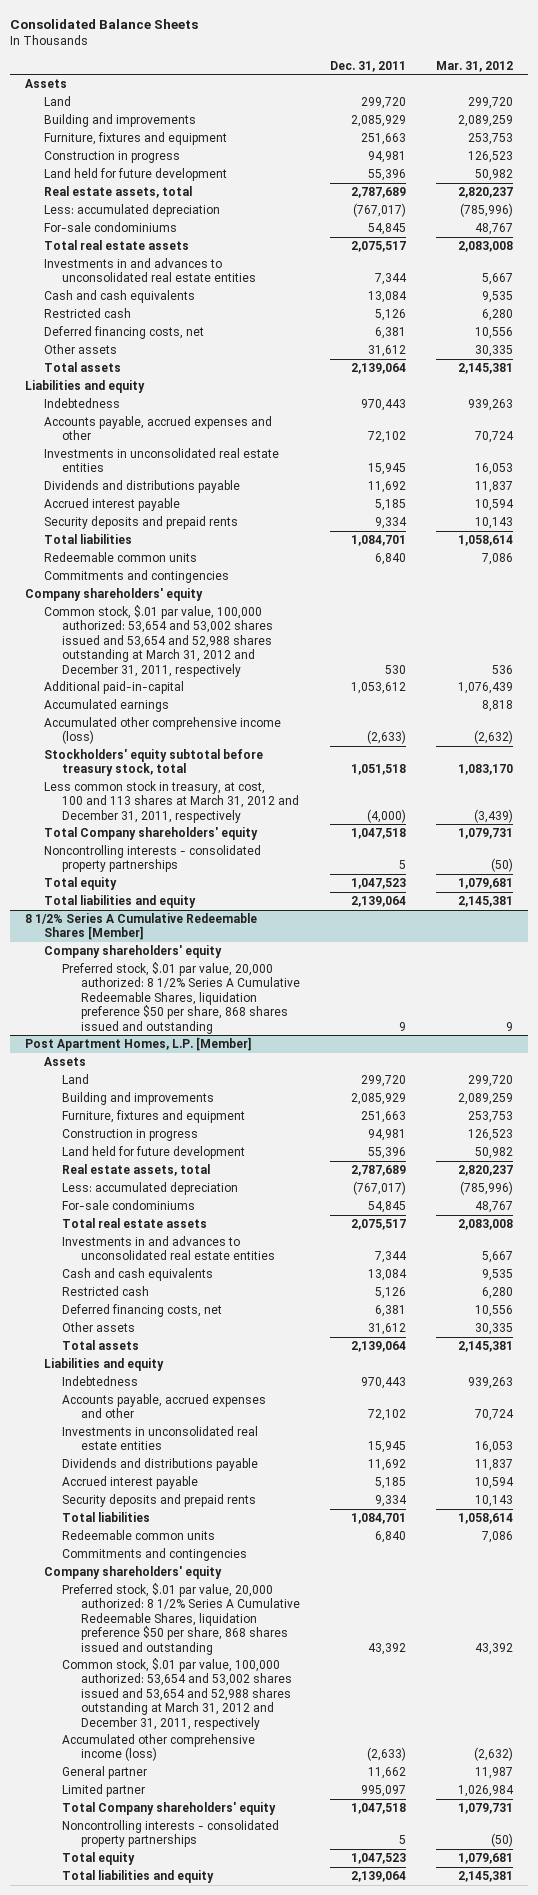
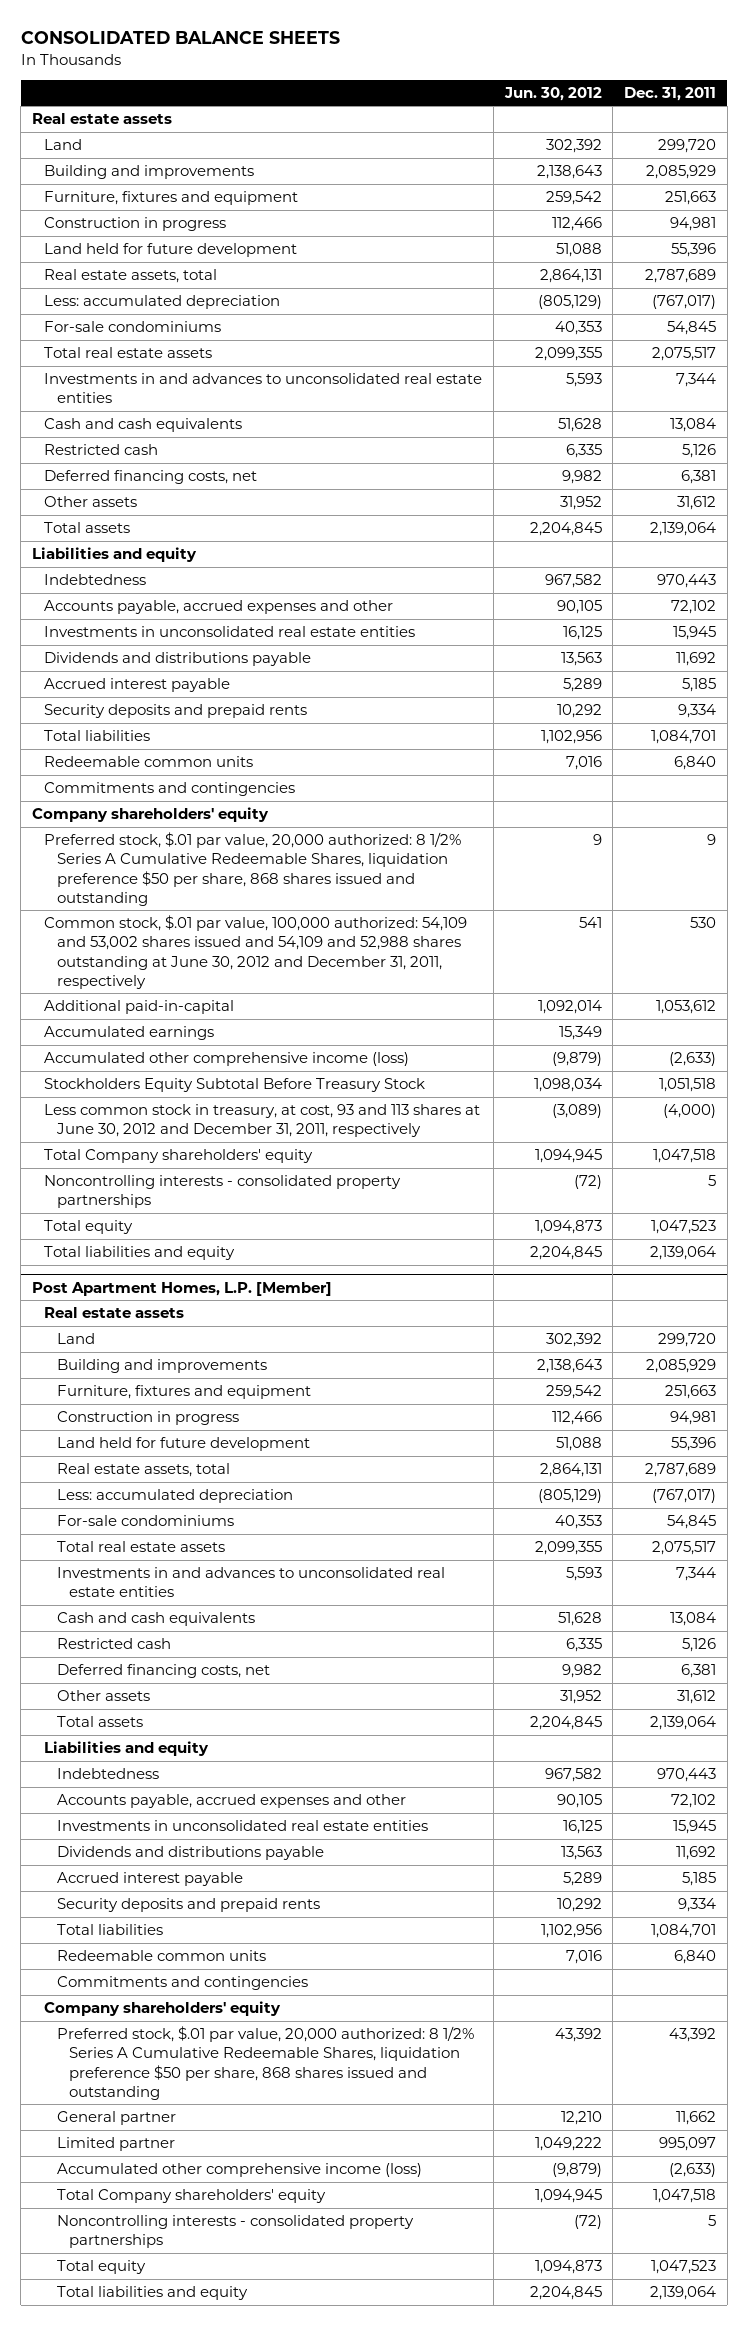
[10,18,199,29] Consolidated Balance Sheets -> [20,31,340,45] CONSOLIDATED BALANCE SHEETS
[435,60,513,72] Mar. 31, 2012 -> none
none -> [503,87,602,102] Jun. 30, 2012
[25,79,68,89] Assets -> none
none -> [31,113,172,125] Real estate assets
none -> [44,832,462,906] Preferred stock, $.01 par value, 20,000 authorized: 8 1/2% Series A Cumulative Redeemable Shares, liquidation preference $50 per share, 868 shares issued and outstanding
[43,605,274,677] Common stock, $.01 par value, 100,000 authorized: 53,654 and 53,002 shares issued and 53,654 and 52,988 shares outstanding at March 31, 2012 and December 31, 2011, respectively -> [44,915,468,989] Common stock, $.01 par value, 100,000 authorized: 54,109 and 53,002 shares issued and 54,109 and 52,988 shares outstanding at June 30, 2012 and December 31, 2011, respectively
[43,749,263,777] Stockholders' equity subtotal before treasury stock, total -> [44,1078,426,1093] Stockholders Equity Subtotal Before Treasury Stock
[43,781,300,823] Less common stock in treasury, at cost, 100 and 113 shares at March 31, 2012 and December 31, 2011, respectively -> [44,1104,481,1138] Less common stock in treasury, at cost, 93 and 113 shares at June 30, 2012 and December 31, 2011, respectively
[25,913,258,941] 8 1/2% Series A Cumulative Redeemable Shares [Member] -> none
[43,945,222,959] Company shareholders' equity -> none
[62,962,301,1034] Preferred stock, $.01 par value, 20,000 authorized: 8 1/2% Series A Cumulative Redeemable Shares, liquidation preference $50 per share, 868 shares issued and outstanding -> none
[43,1057,86,1067] Assets -> none
none -> [44,1307,185,1319] Real estate assets
[62,1658,293,1730] Common stock, $.01 par value, 100,000 authorized: 53,654 and 53,002 shares issued and 53,654 and 52,988 shares outstanding at March 31, 2012 and December 31, 2011, respectively -> none
[62,1734,256,1762] Accumulated other comprehensive income (loss) -> [56,2163,422,2178] Accumulated other comprehensive income (loss)

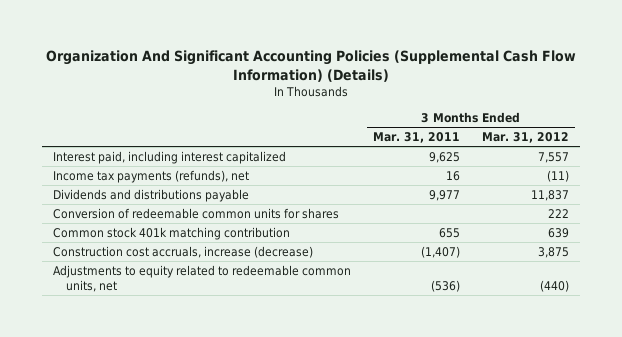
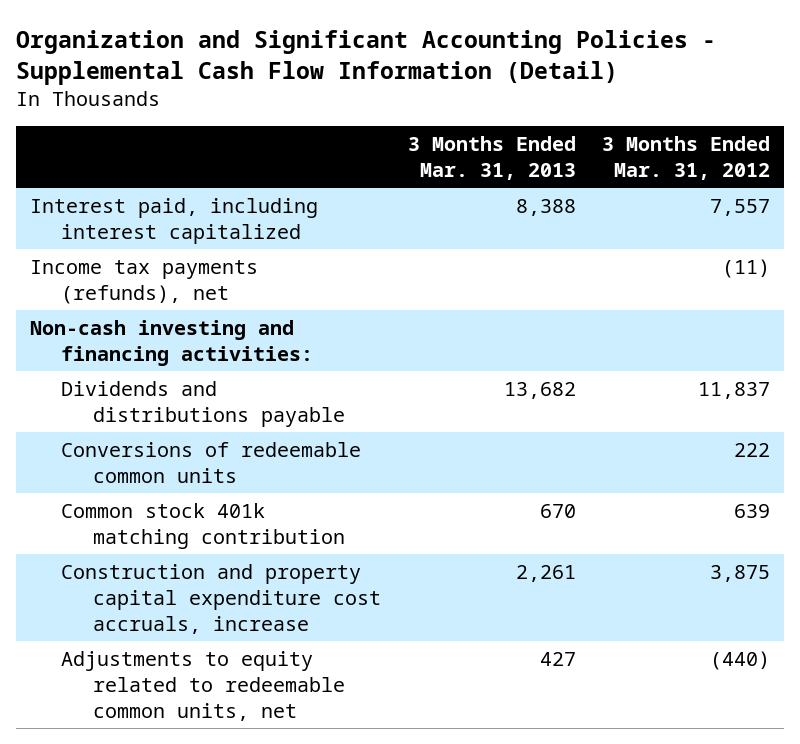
[45,49,576,82] Organization And Significant Accounting Policies (Supplemental Cash Flow Information) (Details) -> [16,29,717,85] Organization and Significant Accounting Policies - Supplemental Cash Flow Information (Detail)
[372,132,460,144] Mar. 31, 2011 -> none
none -> [407,135,576,180] 3 Months Ended Mar. 31, 2013
none -> [29,319,314,366] Non-cash investing and financing activities:
[52,207,339,219] Conversion of redeemable common units for shares -> [61,441,362,483] Conversions of redeemable common units
[52,245,313,258] Construction cost accruals, increase (decrease) -> [61,563,382,634] Construction and property capital expenditure cost accruals, increase

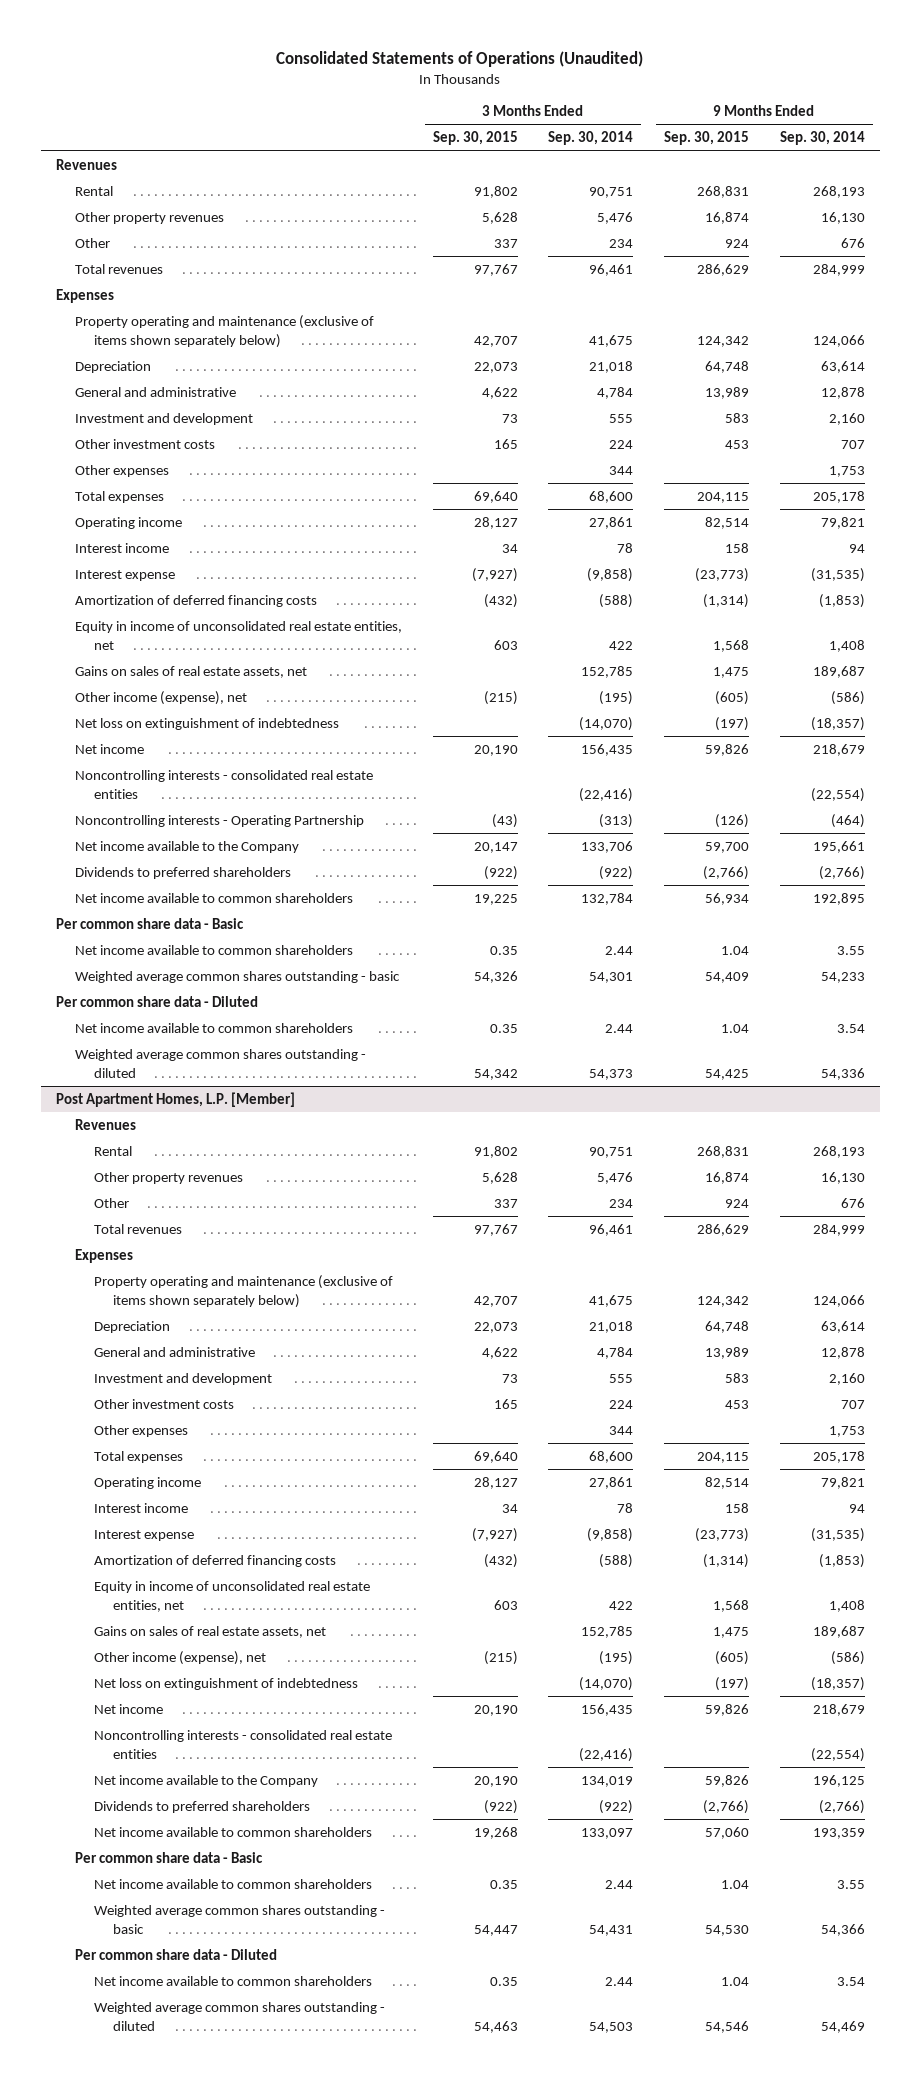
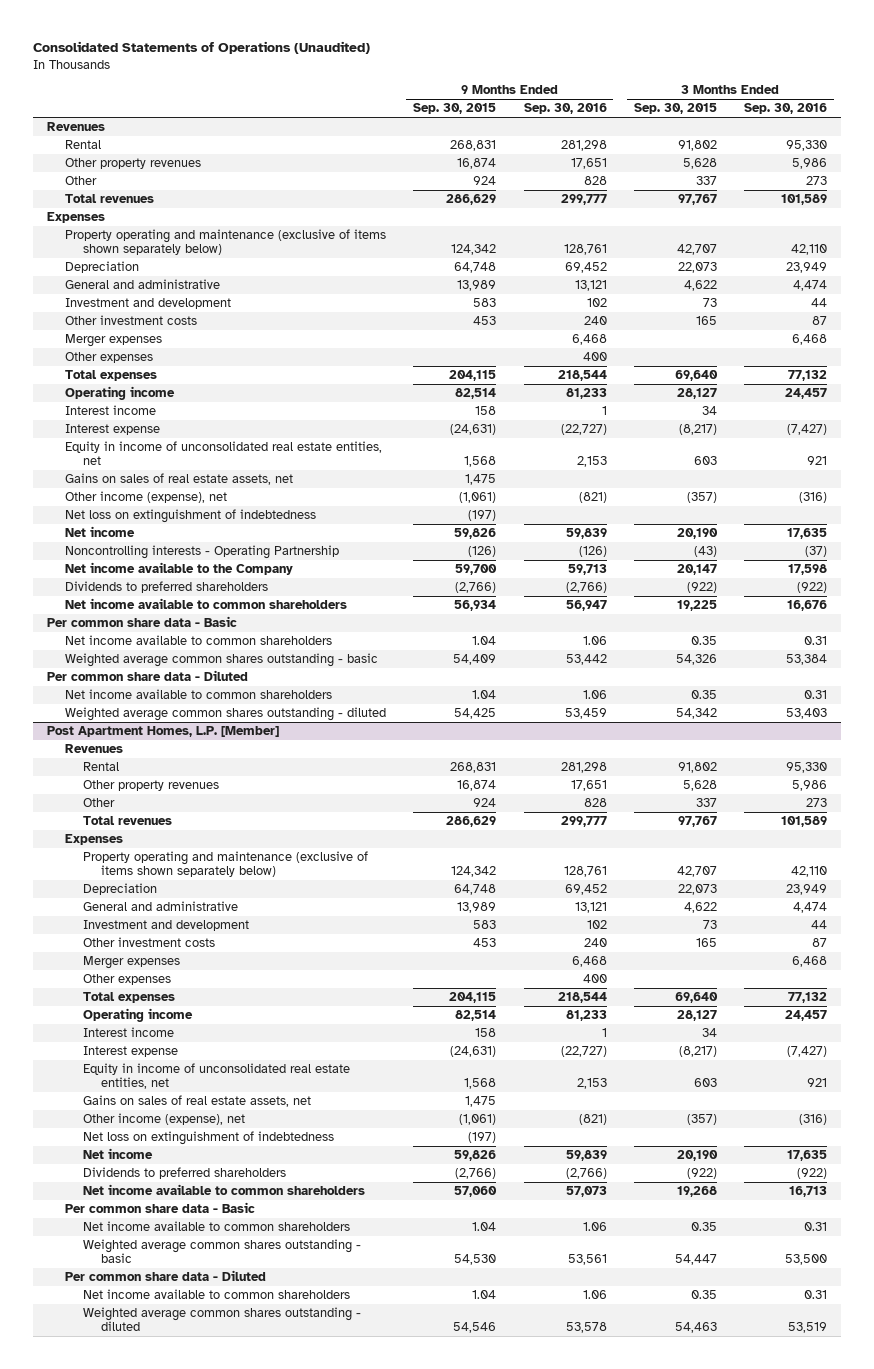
[548,131,634,146] Sep. 30, 2014 -> none
[779,131,865,146] Sep. 30, 2014 -> none
none -> [523,103,607,115] Sep. 30, 2016
none -> [744,103,828,115] Sep. 30, 2016
none -> [65,334,163,348] Merger expenses
[75,594,318,607] Amortization of deferred financing costs -> none
[471,567,518,582] (7,927) -> [678,424,717,436] (8,217)
[695,567,750,582] (23,773) -> [450,424,497,436] (24,631)
[483,690,518,705] (215) -> [686,492,717,504] (357)
[715,690,750,705] (605) -> [459,492,497,504] (1,061)
[75,769,374,800] Noncontrolling interests - consolidated real estate entities -> none
none -> [83,956,181,970] Merger expenses
[94,1554,337,1567] Amortization of deferred financing costs -> none
[471,1527,518,1542] (7,927) -> [678,1046,717,1058] (8,217)
[695,1527,750,1542] (23,773) -> [450,1046,497,1058] (24,631)
[483,1650,518,1665] (215) -> [686,1114,717,1126] (357)
[715,1650,750,1665] (605) -> [459,1114,497,1126] (1,061)
[94,1729,393,1760] Noncontrolling interests - consolidated real estate entities -> none
[94,1774,319,1787] Net income available to the Company -> none

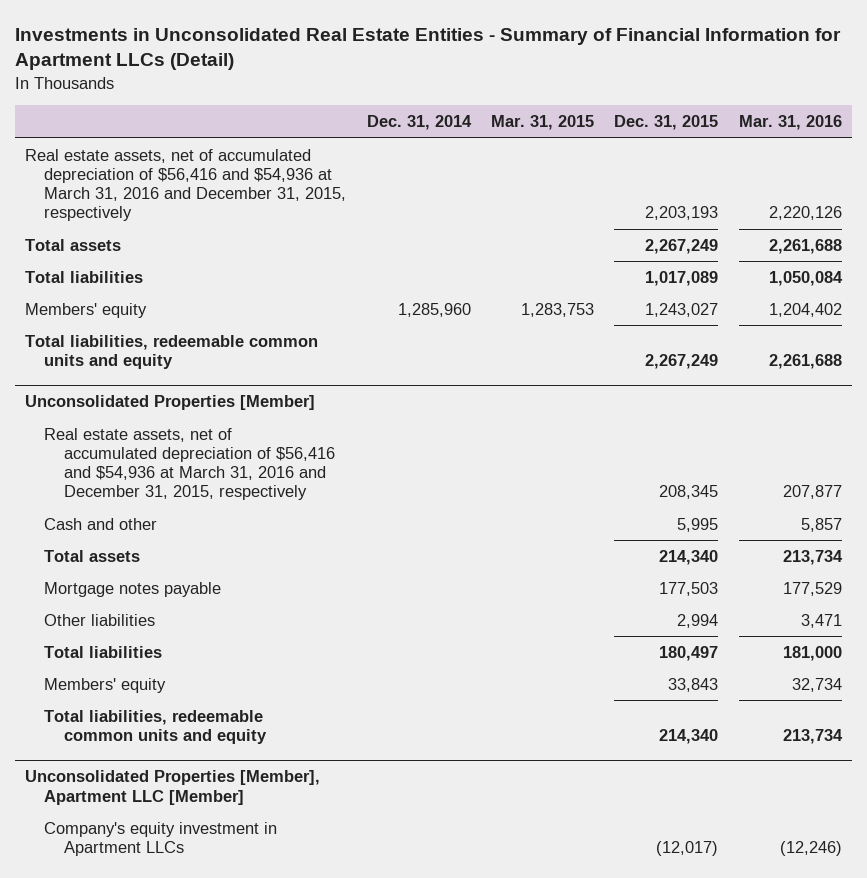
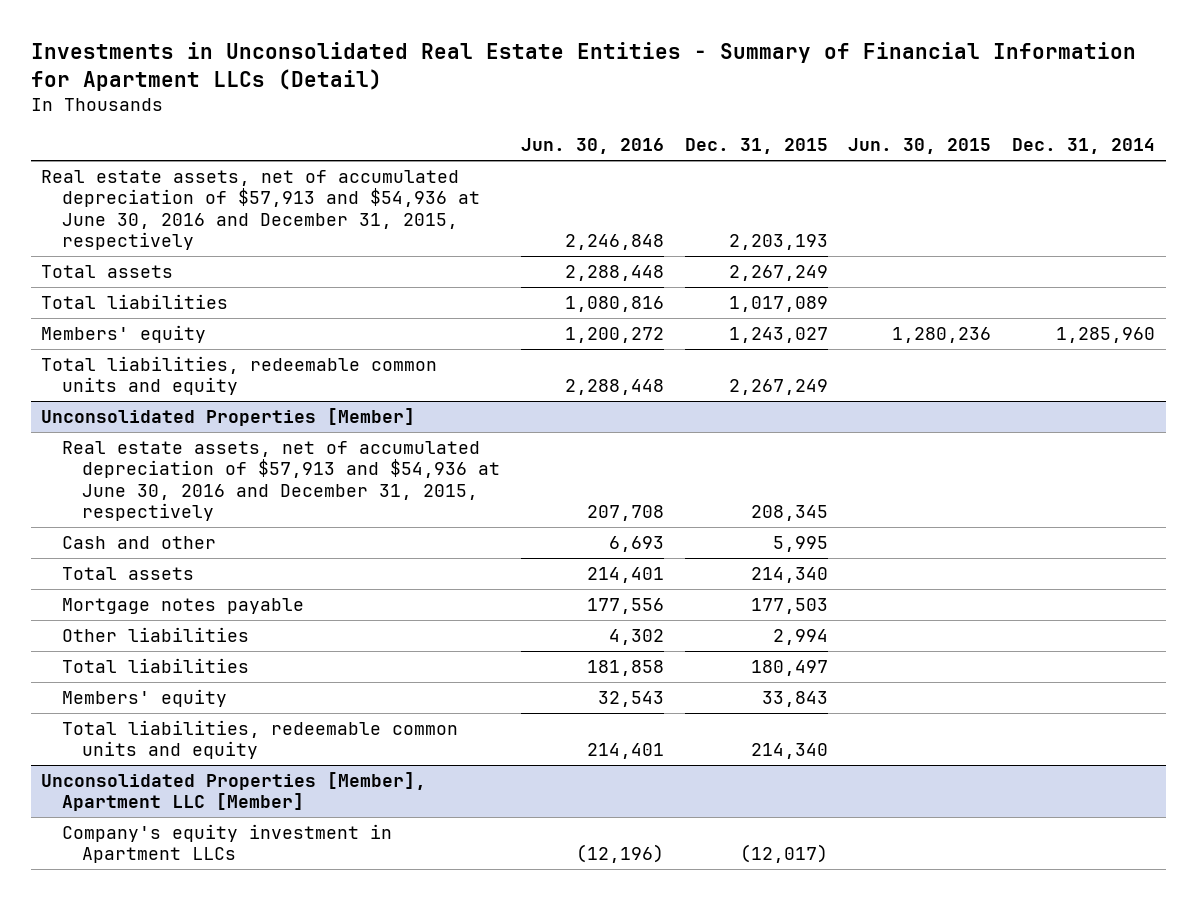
[491,115,595,131] Mar. 31, 2015 -> none
[738,115,842,131] Mar. 31, 2016 -> none
none -> [520,138,664,155] Jun. 30, 2016
none -> [848,138,992,155] Jun. 30, 2015
[25,148,347,222] Real estate assets, net of accumulated depreciation of $56,416 and $54,936 at March 31, 2016 and December 31, 2015, respectively -> [40,170,480,251] Real estate assets, net of accumulated depreciation of $57,913 and $54,936 at June 30, 2016 and December 31, 2015, respectively
[44,427,335,501] Real estate assets, net of accumulated depreciation of $56,416 and $54,936 at March 31, 2016 and December 31, 2015, respectively -> [61,441,501,522] Real estate assets, net of accumulated depreciation of $57,913 and $54,936 at June 30, 2016 and December 31, 2015, respectively

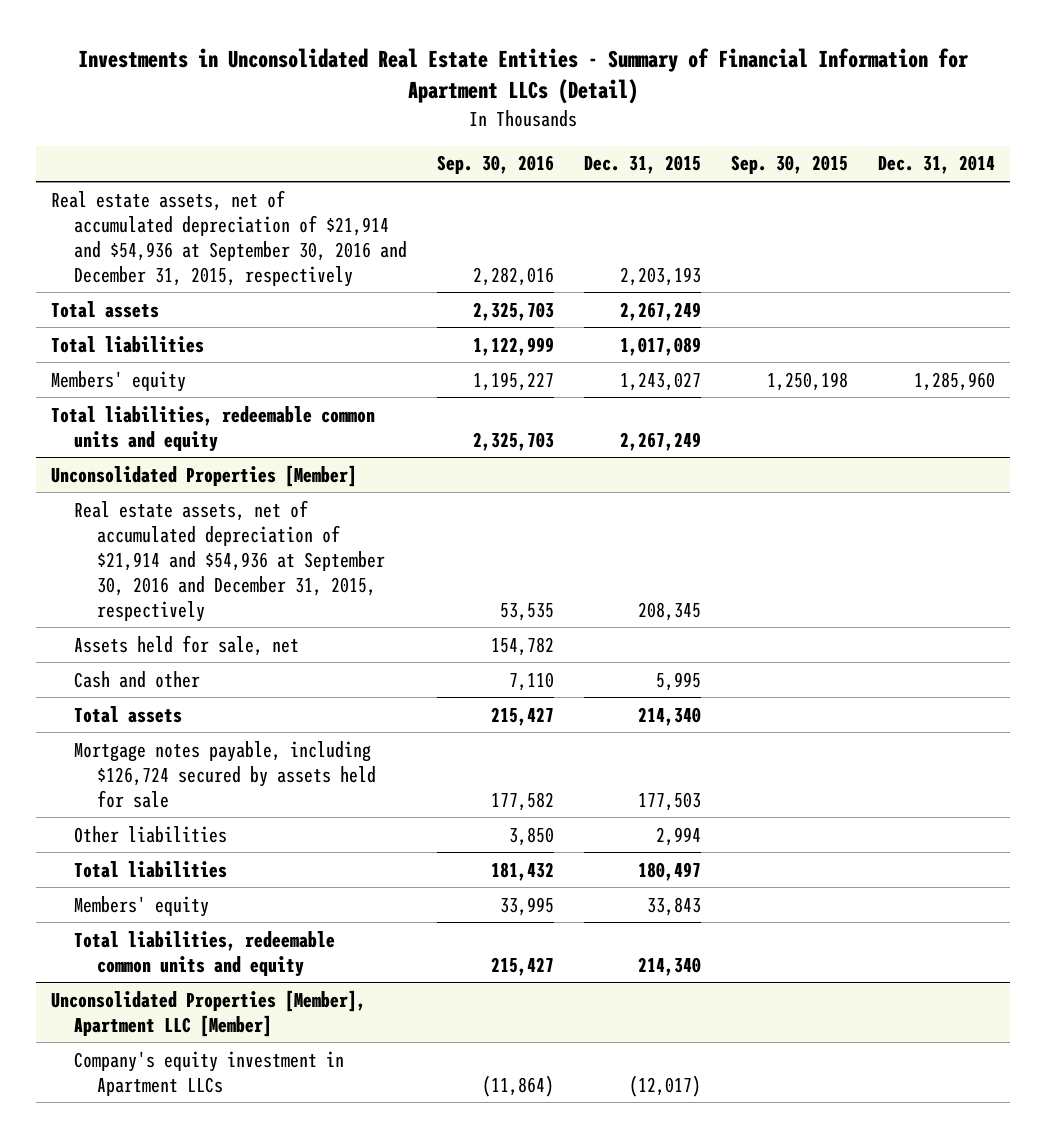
[520,138,664,155] Jun. 30, 2016 -> none
[848,138,992,155] Jun. 30, 2015 -> none
none -> [436,155,554,175] Sep. 30, 2016
none -> [730,155,848,175] Sep. 30, 2015
[40,170,480,251] Real estate assets, net of accumulated depreciation of $57,913 and $54,936 at June 30, 2016 and December 31, 2015, respectively -> [50,189,407,287] Real estate assets, net of accumulated depreciation of $21,914 and $54,936 at September 30, 2016 and December 31, 2015, respectively
[61,441,501,522] Real estate assets, net of accumulated depreciation of $57,913 and $54,936 at June 30, 2016 and December 31, 2015, respectively -> [73,499,385,622] Real estate assets, net of accumulated depreciation of $21,914 and $54,936 at September 30, 2016 and December 31, 2015, respectively
none -> [73,634,299,656] Assets held for sale, net
[61,598,304,615] Mortgage notes payable -> [73,740,376,808] Mortgage notes payable, including $126,724 secured by assets held for sale

